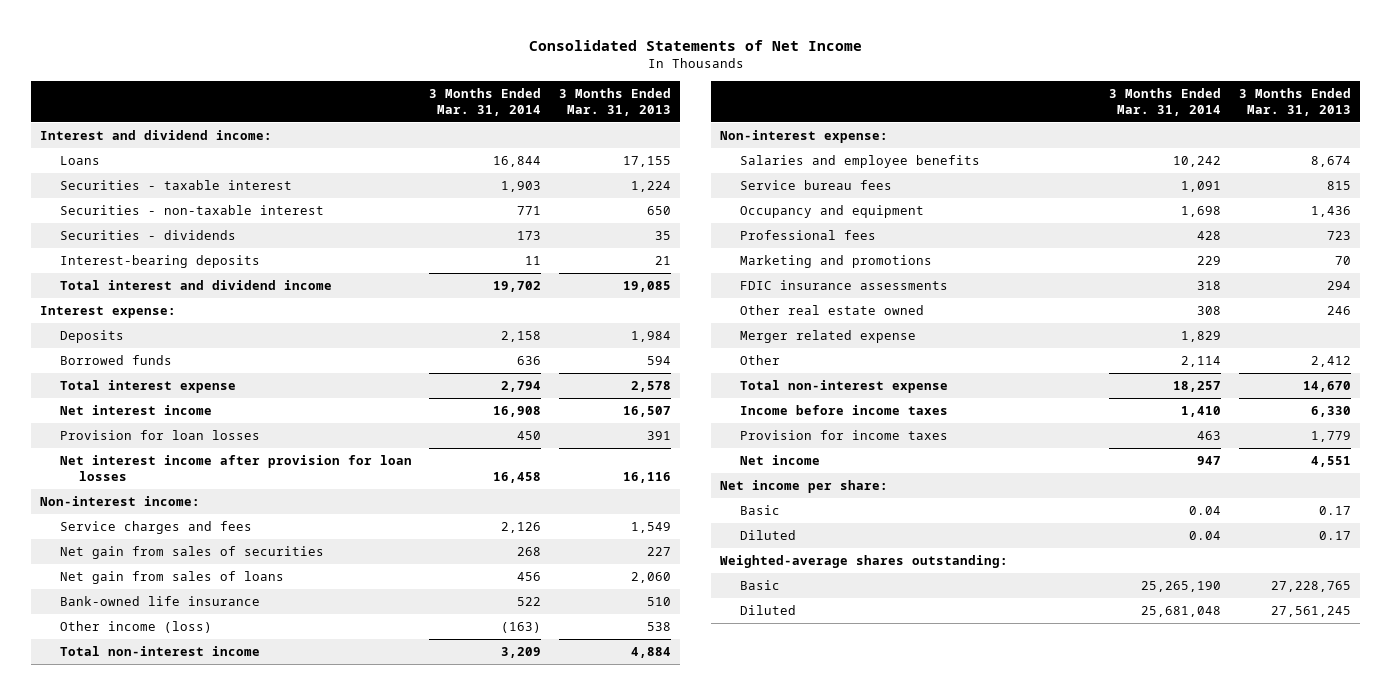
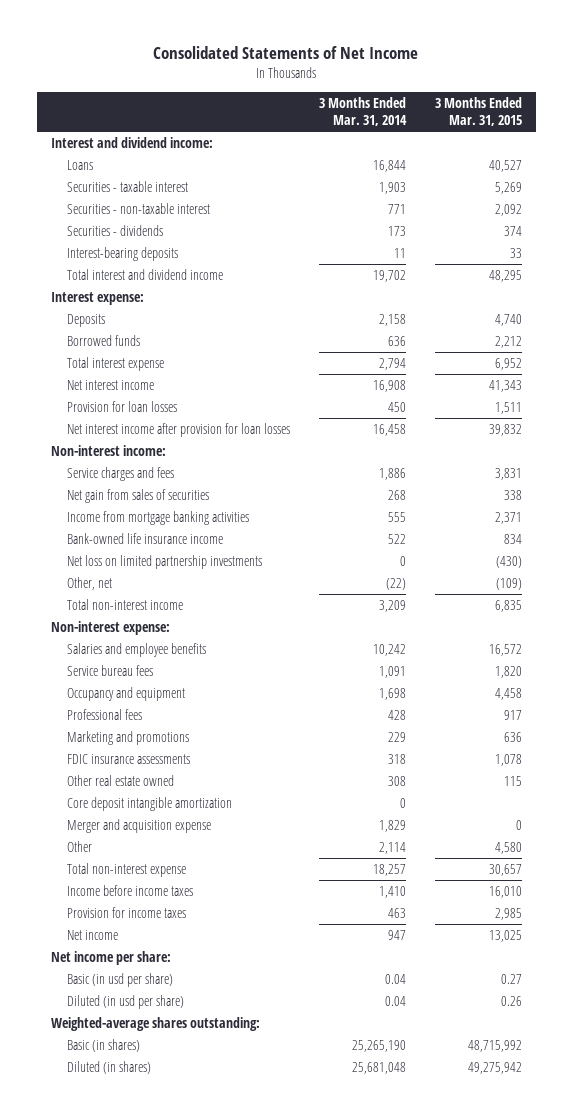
[558,88,671,116] 3 Months Ended Mar. 31, 2013 -> none
none -> [434,97,522,127] 3 Months Ended Mar. 31, 2015
[501,522,542,534] 2,126 -> [378,468,406,481] 1,886
[59,571,284,585] Net gain from sales of loans -> none
none -> [67,511,250,526] Income from mortgage banking activities
[59,596,260,607] Bank-owned life insurance -> [67,533,224,545] Bank-owned life insurance income
none -> [67,555,263,570] Net loss on limited partnership investments
[59,621,212,634] Other income (loss) -> [67,577,113,591] Other, net
[501,622,542,634] (163) -> [385,578,406,591] (22)
none -> [67,797,233,812] Core deposit intangible amortization
[739,330,916,344] Merger related expense -> [67,819,212,834] Merger and acquisition expense
[739,505,780,516] Basic -> [67,973,174,988] Basic (in usd per share)
[739,530,796,541] Diluted -> [67,995,185,1010] Diluted (in usd per share)
[739,580,780,591] Basic -> [67,1039,141,1053] Basic (in shares)
[739,605,796,616] Diluted -> [67,1061,152,1075] Diluted (in shares)

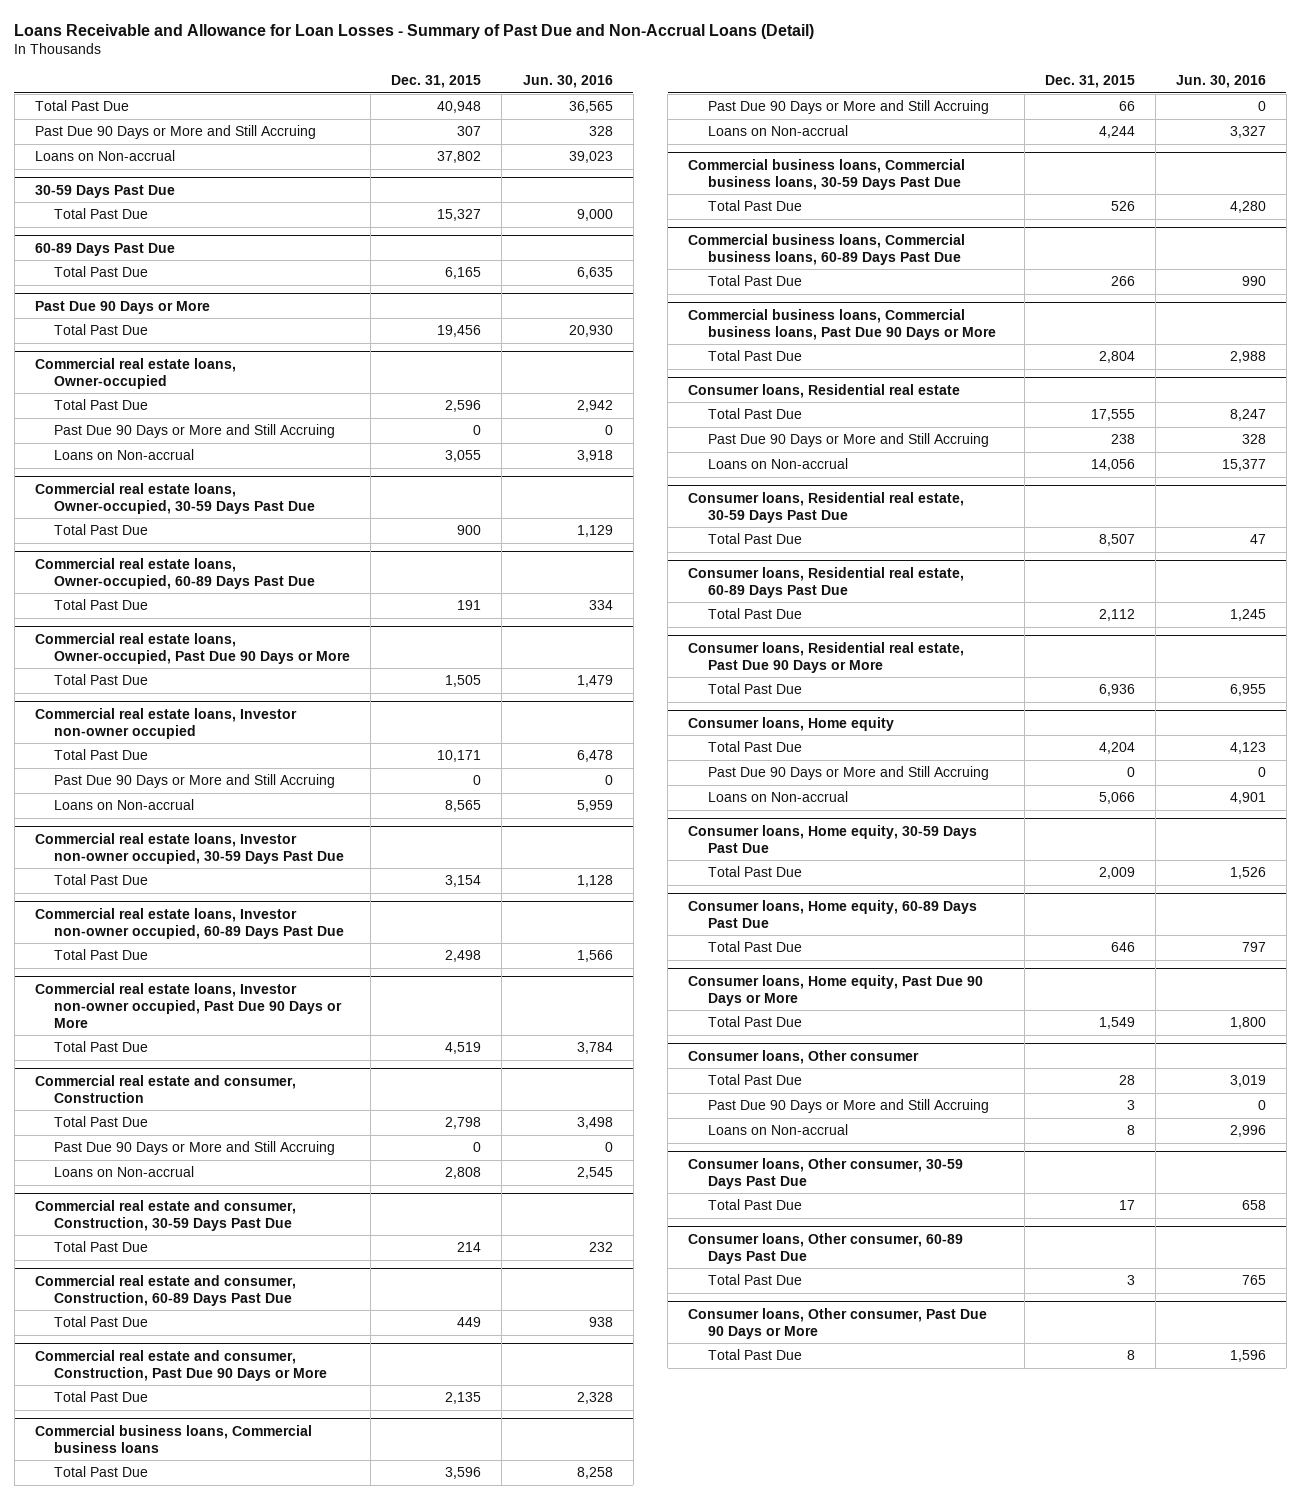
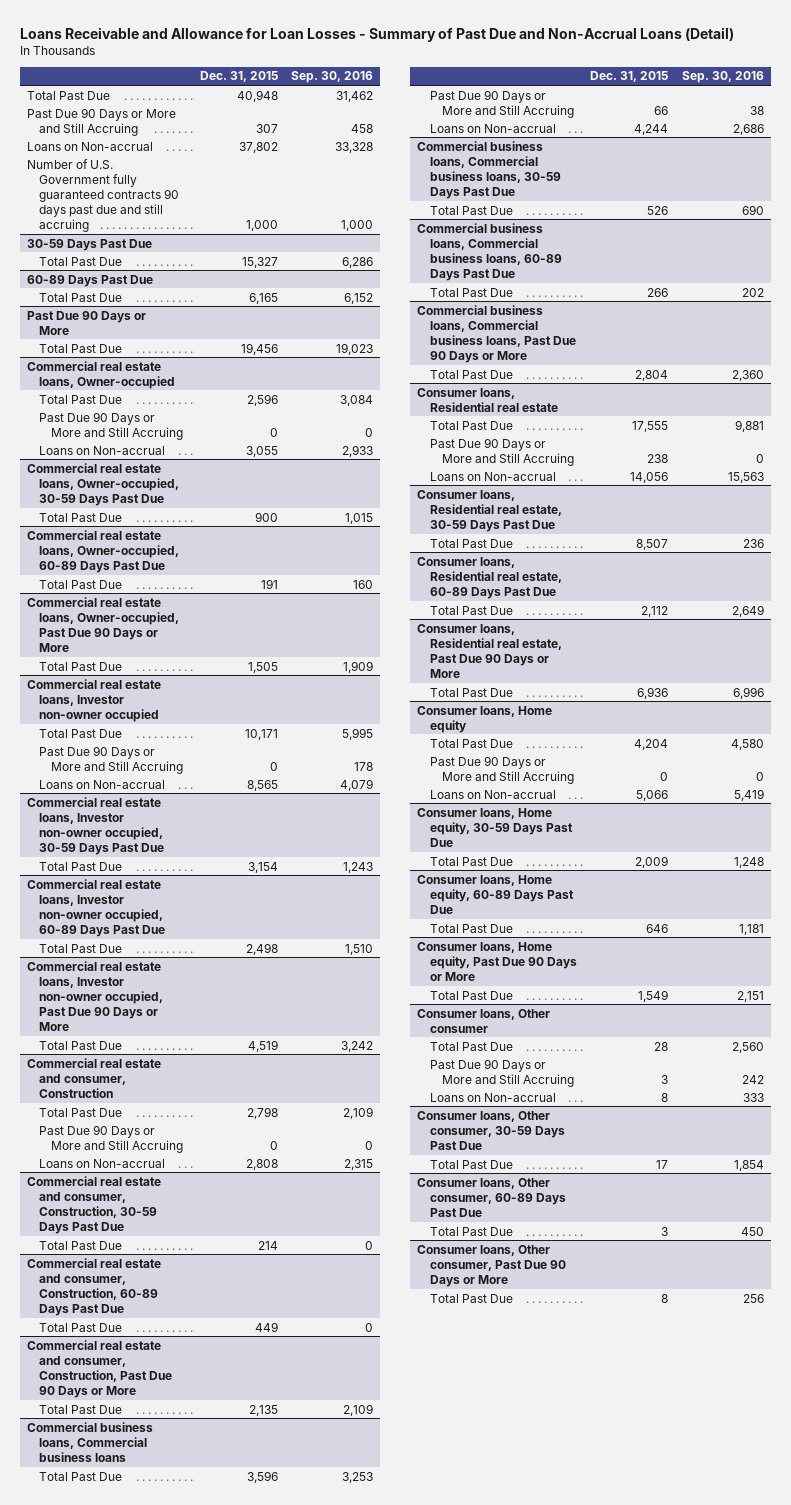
[522,75,613,89] Jun. 30, 2016 -> none
none -> [291,71,374,84] Sep. 30, 2016
none -> [26,158,180,233] Number of U.S. Government fully guaranteed contracts 90 days past due and still accruing

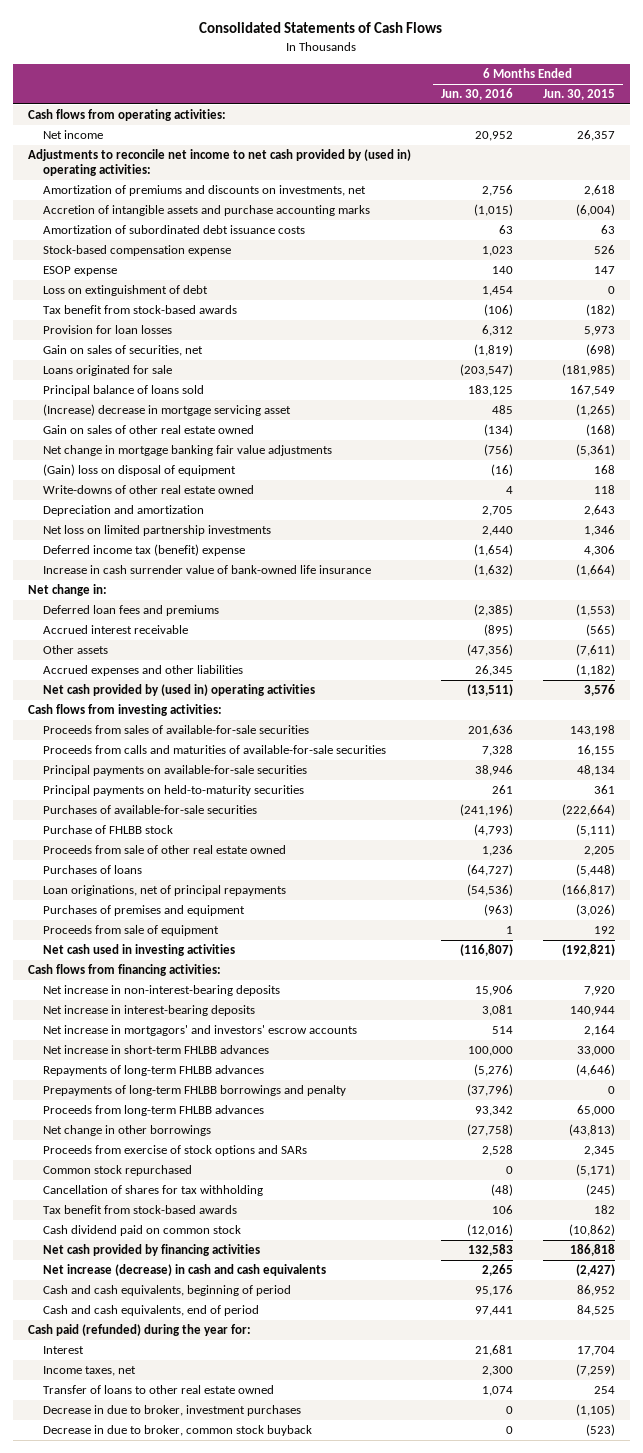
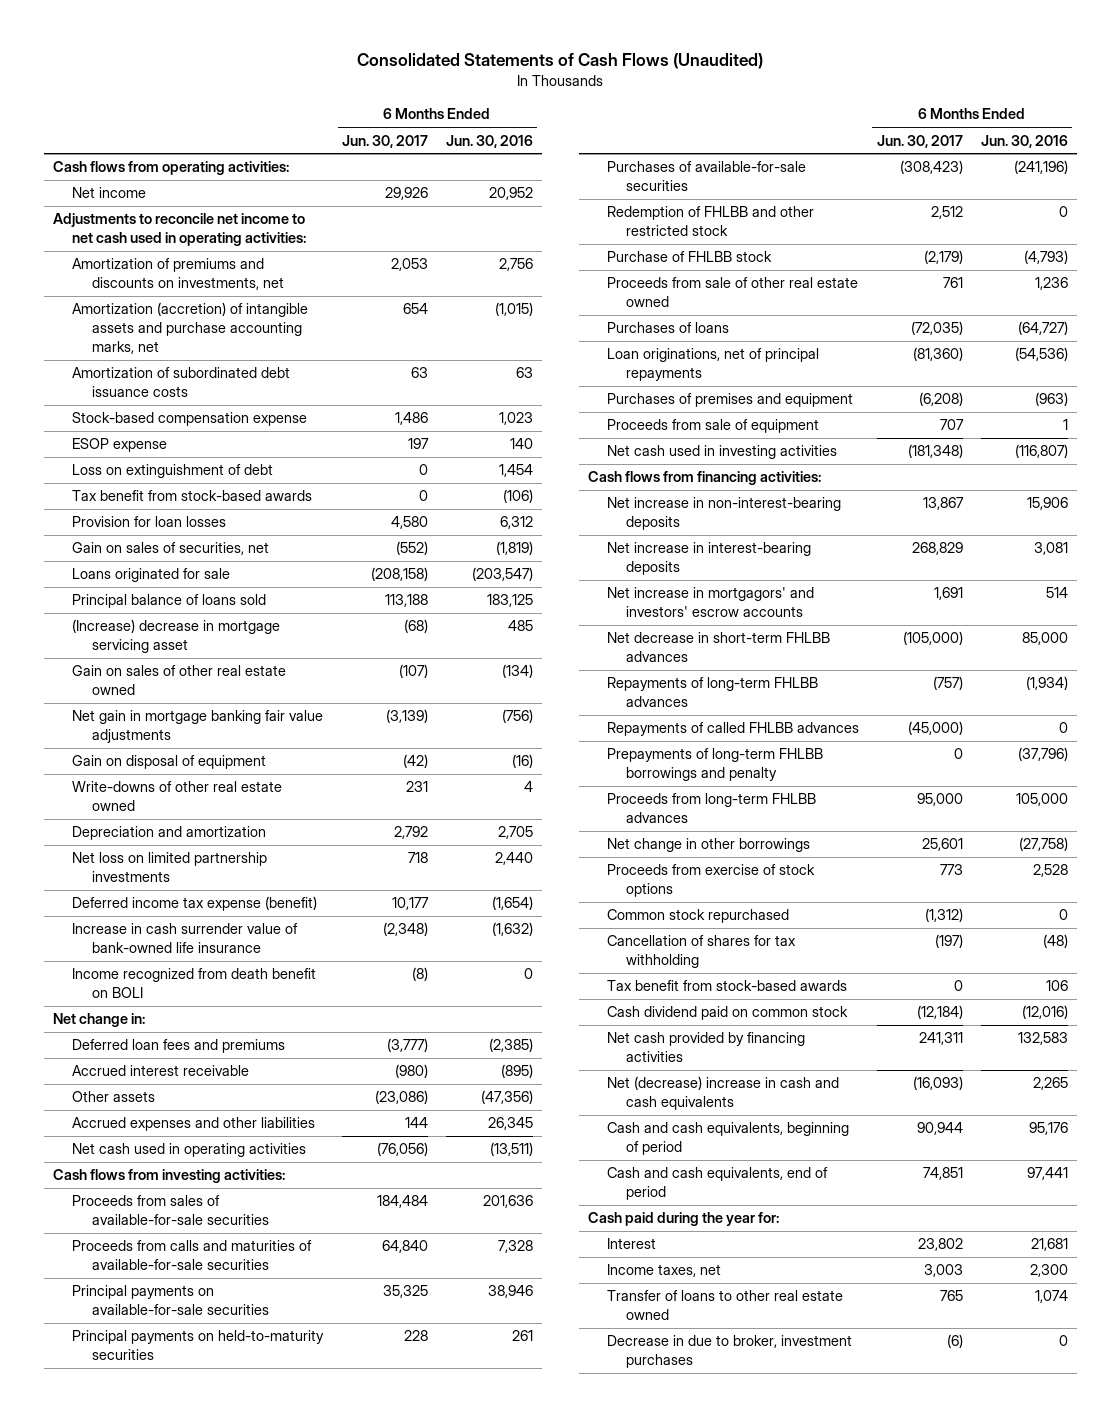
[199,22,443,34] Consolidated Statements of Cash Flows -> [357,53,764,70] Consolidated Statements of Cash Flows (Unaudited)
[543,89,616,101] Jun. 30, 2015 -> none
none -> [341,134,428,148] Jun. 30, 2017
[27,149,411,177] Adjustments to reconcile net income to net cash provided by (used in) operating activities: -> [52,213,307,247] Adjustments to reconcile net income to net cash used in operating activities:
[42,205,370,217] Accretion of intangible assets and purchase accounting marks -> [72,302,309,354] Amortization (accretion) of intangible assets and purchase accounting marks, net
[42,445,332,457] Net change in mortgage banking fair value adjustments -> [72,710,324,744] Net gain in mortgage banking fair value adjustments
[42,464,236,477] (Gain) loss on disposal of equipment -> [72,755,267,770] Gain on disposal of equipment
[42,544,245,557] Deferred income tax (benefit) expense -> [72,896,318,912] Deferred income tax expense (benefit)
none -> [72,968,317,999] Income recognized from death benefit on BOLI
[42,684,315,697] Net cash provided by (used in) operating activities -> [72,1143,307,1158] Net cash used in operating activities
none -> [607,206,815,237] Redemption of FHLBB and other restricted stock
[42,1045,269,1055] Net increase in short-term FHLBB advances -> [607,632,831,663] Net decrease in short-term FHLBB advances
[467,1046,513,1057] 100,000 -> [1021,632,1068,646] 85,000
[473,1064,513,1077] (5,276) -> [1025,676,1068,691] (1,934)
none -> [607,722,860,737] Repayments of called FHLBB advances
[474,1106,513,1117] 93,342 -> [1015,793,1068,807] 105,000
[42,1145,307,1157] Proceeds from exercise of stock options and SARs -> [607,864,816,898] Proceeds from exercise of stock options
[42,1264,326,1277] Net increase (decrease) in cash and cash equivalents -> [607,1076,840,1111] Net (decrease) increase in cash and cash equivalents
[27,1324,251,1337] Cash paid (refunded) during the year for: -> [587,1212,779,1227] Cash paid during the year for:
[42,1425,312,1437] Decrease in due to broker, common stock buyback -> none

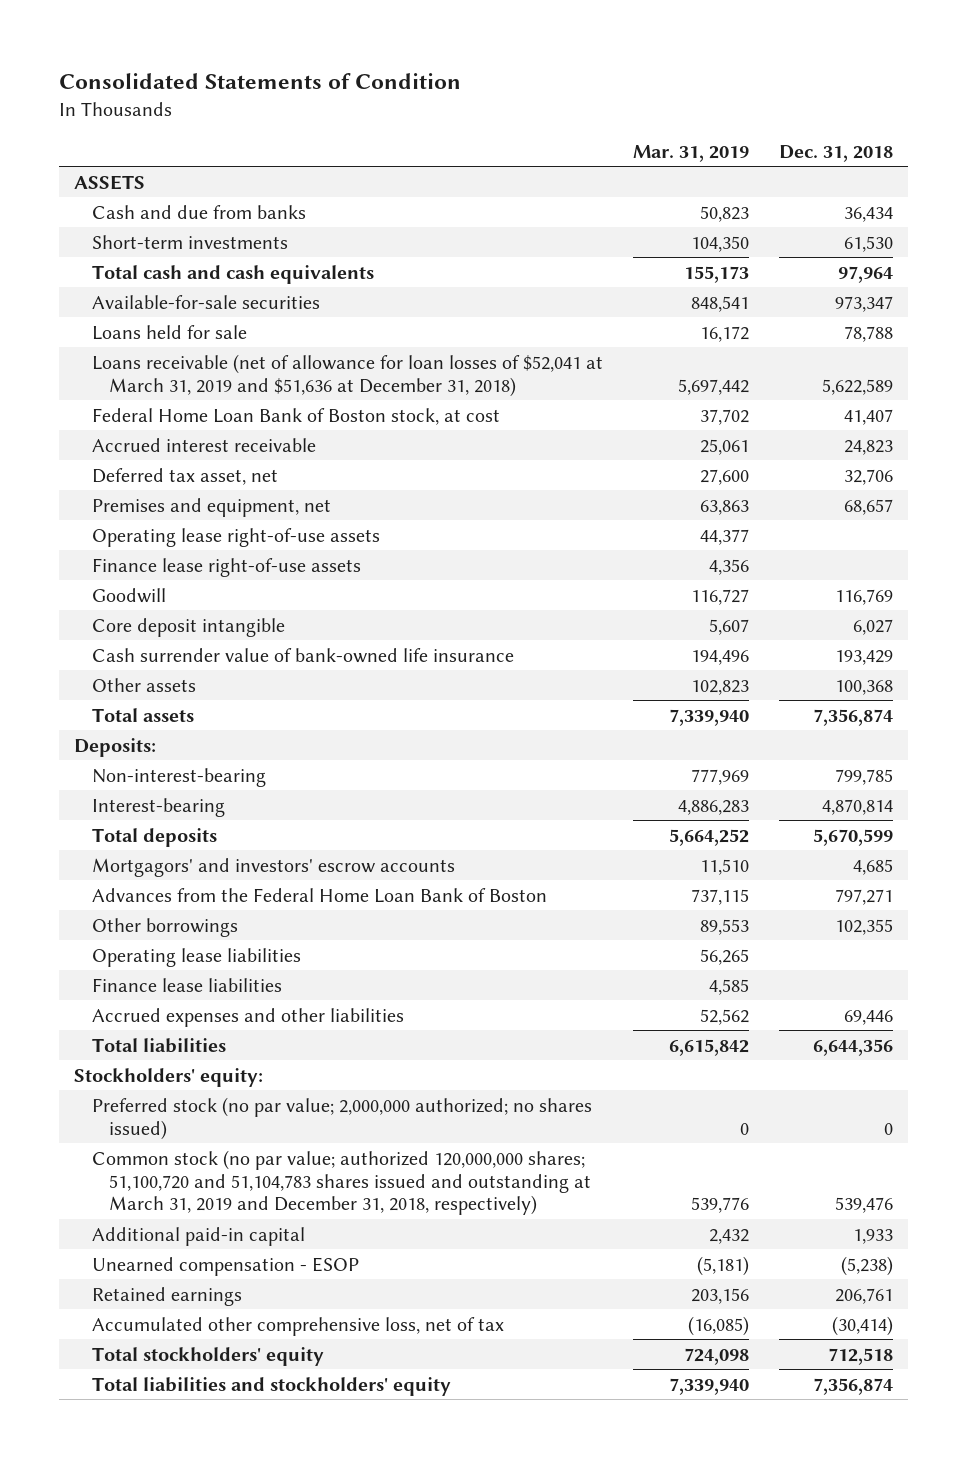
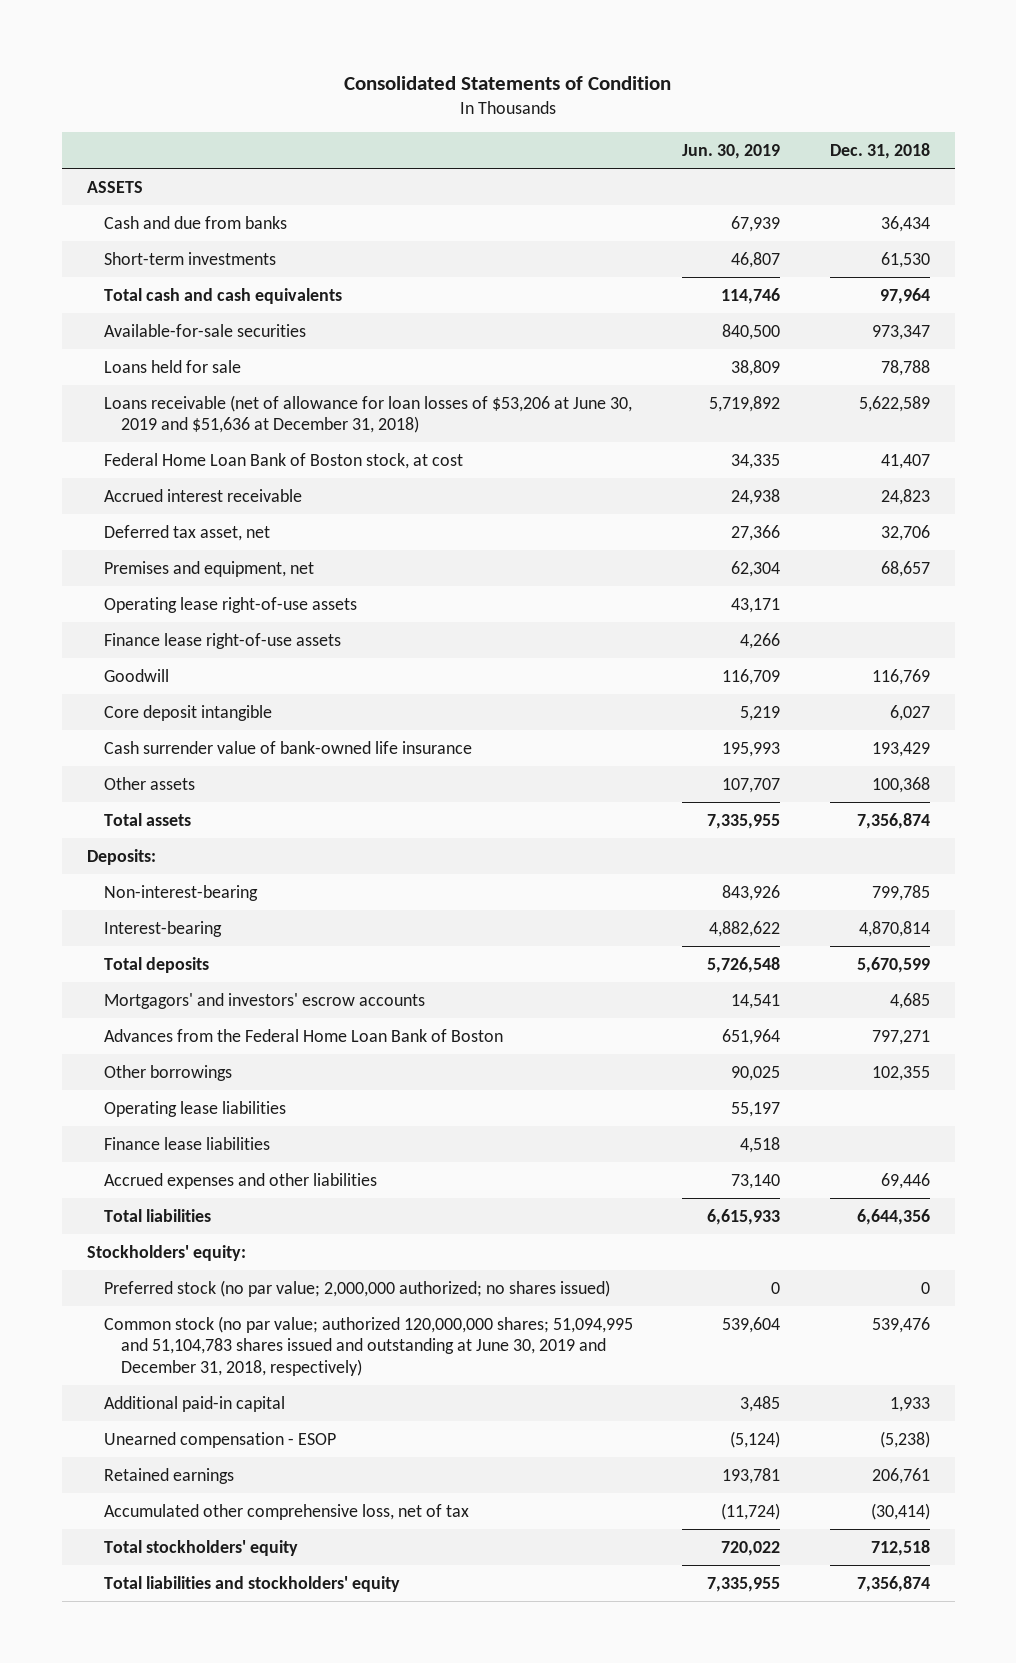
[632,144,749,162] Mar. 31, 2019 -> none
none -> [682,144,781,160] Jun. 30, 2019
[91,353,603,397] Loans receivable (net of allowance for loan losses of $52,041 at March 31, 2019 and $51,636 at December 31, 2018) -> [103,394,632,434] Loans receivable (net of allowance for loan losses of $53,206 at June 30, 2019 and $51,636 at December 31, 2018)
[91,1149,592,1216] Common stock (no par value; authorized 120,000,000 shares; 51,100,720 and 51,104,783 shares issued and outstanding at March 31, 2019 and December 31, 2018, respectively) -> [103,1315,633,1376] Common stock (no par value; authorized 120,000,000 shares; 51,094,995 and 51,104,783 shares issued and outstanding at June 30, 2019 and December 31, 2018, respectively)

